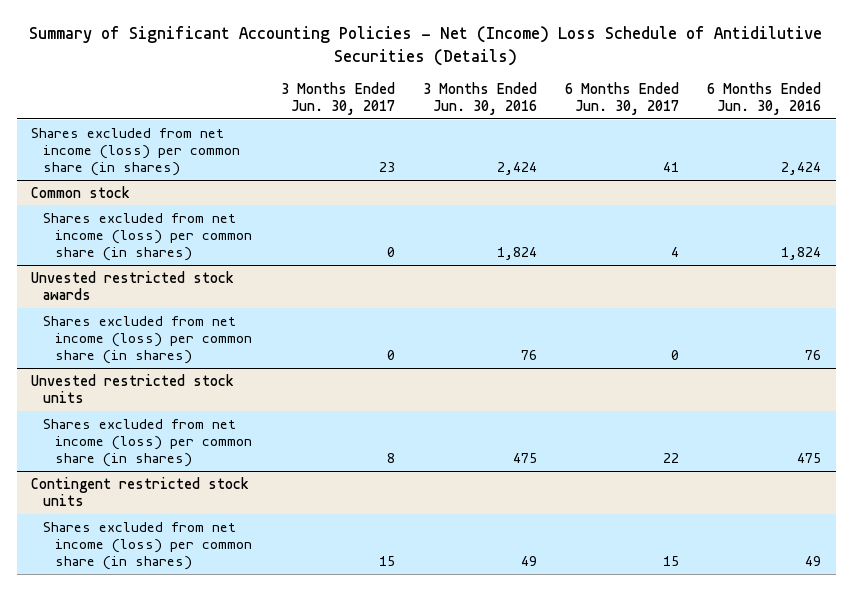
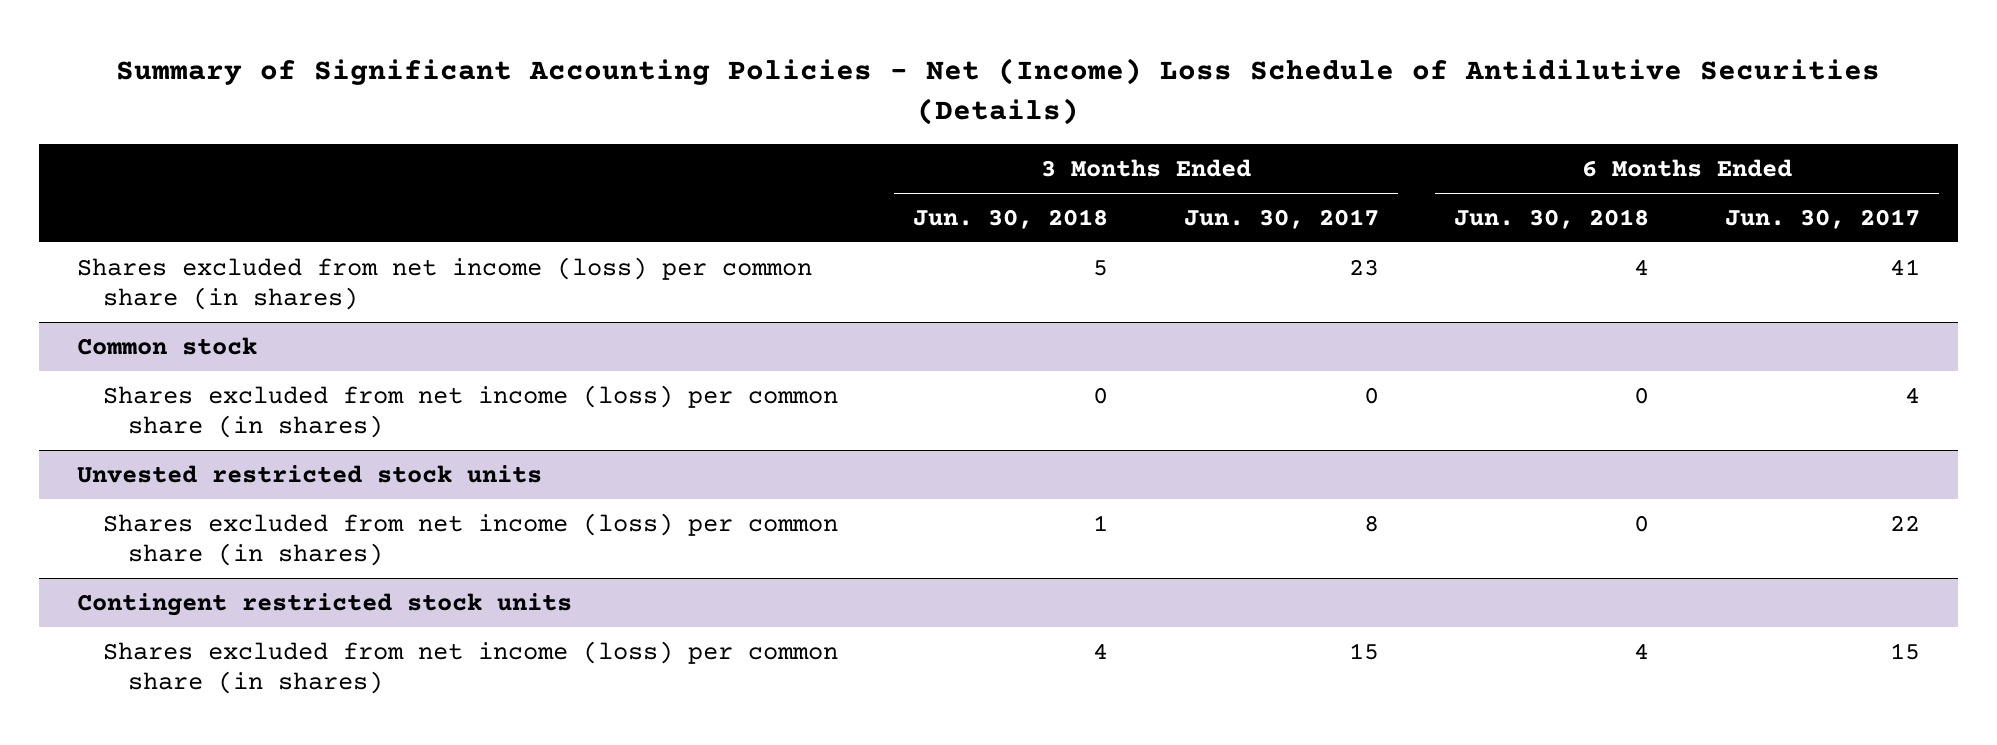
[422,81,537,116] 3 Months Ended Jun. 30, 2016 -> none
[707,81,822,116] 6 Months Ended Jun. 30, 2016 -> none
none -> [913,208,1109,229] Jun. 30, 2018
none -> [1454,208,1650,229] Jun. 30, 2018
[31,270,235,301] Unvested restricted stock awards -> none
[43,315,253,365] Shares excluded from net income (loss) per common share (in shares) -> none

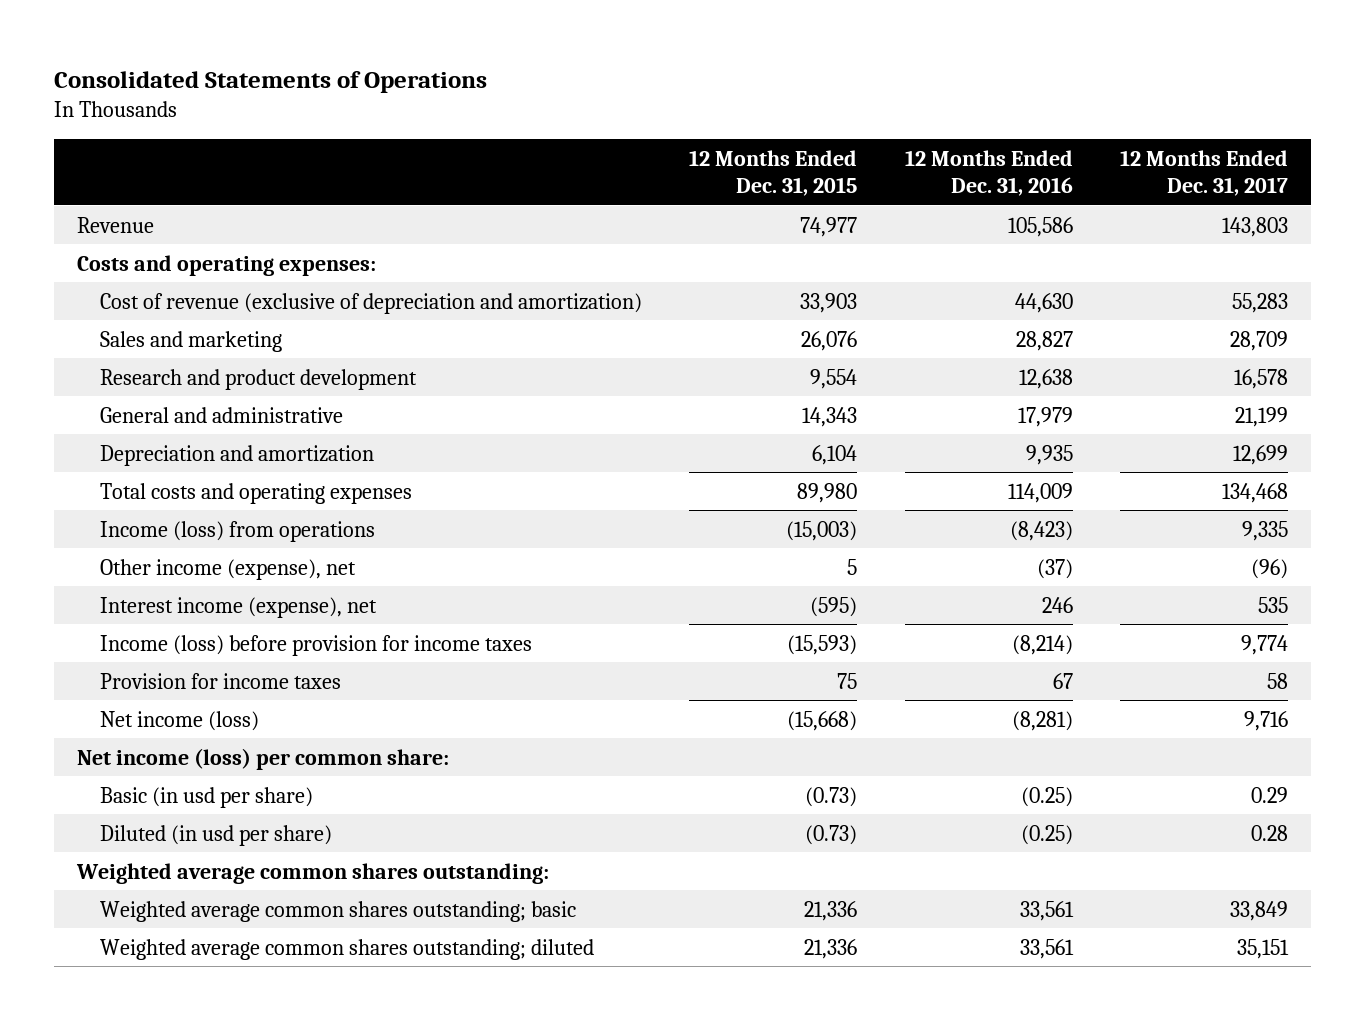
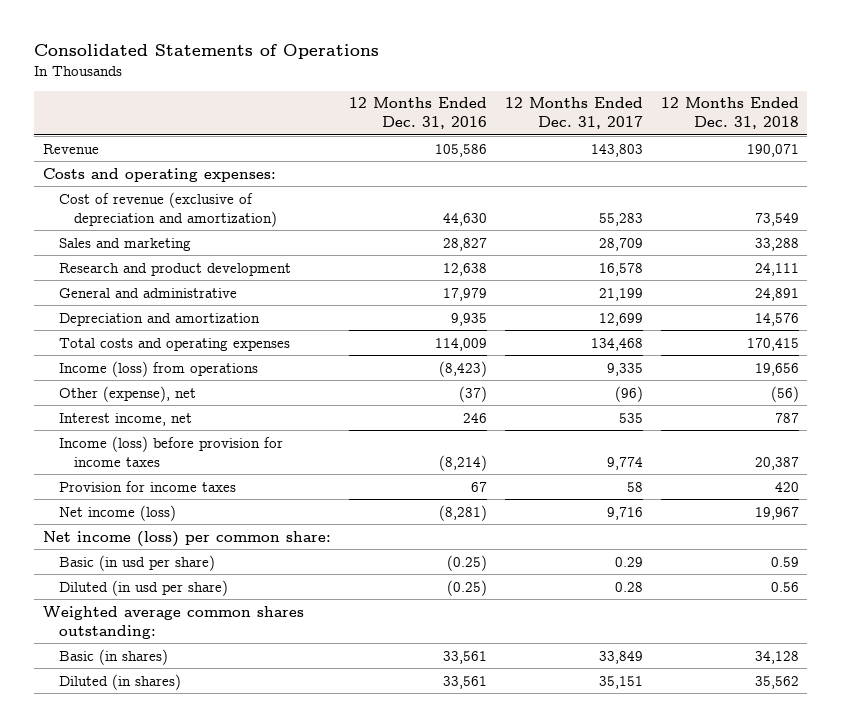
[689,149,858,197] 12 Months Ended Dec. 31, 2015 -> none
none -> [660,97,799,130] 12 Months Ended Dec. 31, 2018
[100,558,357,580] Other income (expense), net -> [58,385,196,402] Other (expense), net
[100,596,378,618] Interest income (expense), net -> [58,412,192,426] Interest income, net
[100,900,577,922] Weighted average common shares outstanding; basic -> [58,648,168,665] Basic (in shares)
[100,938,595,960] Weighted average common shares outstanding; diluted -> [58,673,181,690] Diluted (in shares)

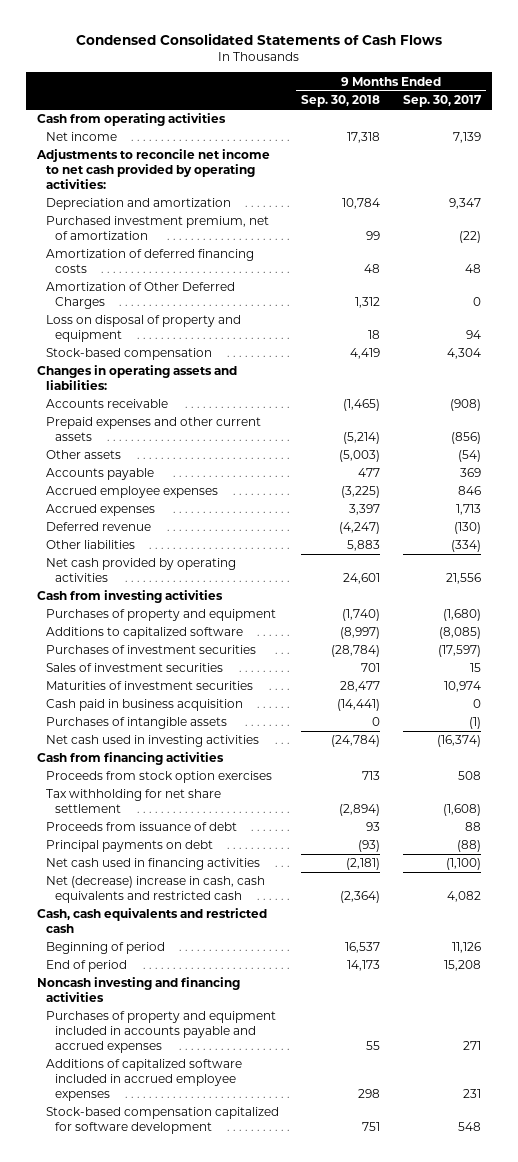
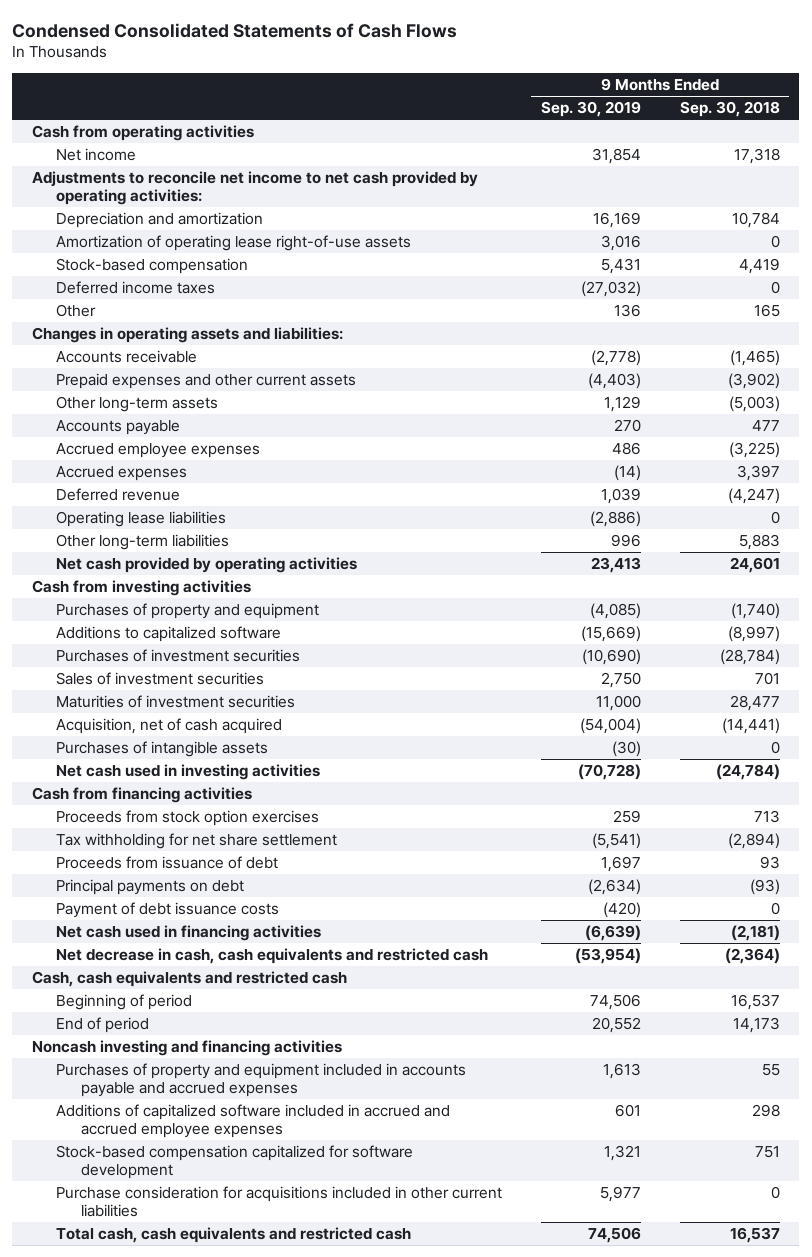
[402,95,482,108] Sep. 30, 2017 -> none
none -> [540,101,641,118] Sep. 30, 2019
[46,216,270,241] Purchased investment premium, net of amortization -> none
[46,249,255,274] Amortization of deferred financing costs -> none
[46,282,236,310] Amortization of Other Deferred Charges -> none
[46,315,242,343] Loss on disposal of property and equipment -> none
none -> [56,235,412,252] Amortization of operating lease right-of-use assets
none -> [56,281,216,295] Deferred income taxes
none -> [56,304,97,318] Other
[343,432,381,445] (5,214) -> [727,373,780,390] (3,902)
[46,450,122,460] Other assets -> [56,396,219,413] Other long-term assets
none -> [56,511,227,528] Operating lease liabilities
[46,540,136,550] Other liabilities -> [56,534,230,551] Other long-term liabilities
[46,699,244,712] Cash paid in business acquisition -> [56,718,283,735] Acquisition, net of cash acquired
none -> [56,902,280,919] Payment of debt issuance costs
[46,876,266,904] Net (decrease) increase in cash, cash equivalents and restricted cash -> [56,948,489,965] Net decrease in cash, cash equivalents and restricted cash
[46,1059,243,1102] Additions of capitalized software included in accrued employee expenses -> [56,1104,451,1139] Additions of capitalized software included in accrued and accrued employee expenses
none -> [56,1186,503,1218] Purchase consideration for acquisitions included in other current liabilities
none -> [56,1227,412,1244] Total cash, cash equivalents and restricted cash

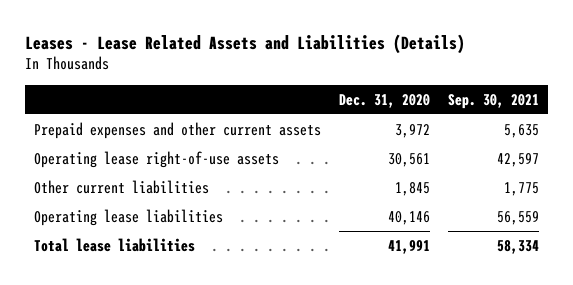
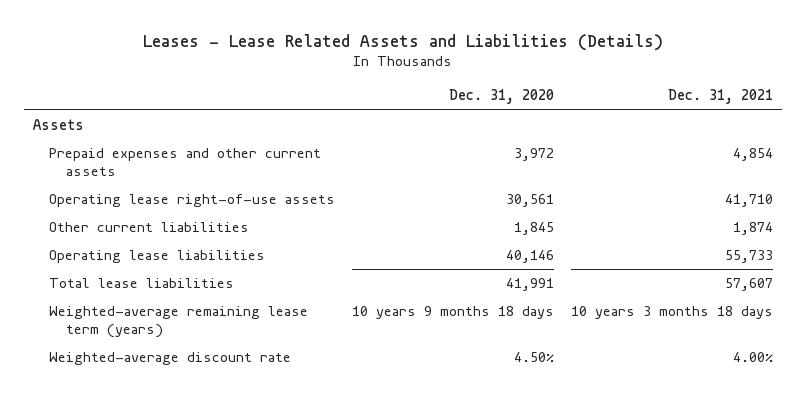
[448,93,540,109] Sep. 30, 2021 -> none
none -> [668,89,774,105] Dec. 31, 2021
none -> [32,119,84,131] Assets
none -> [49,306,309,338] Weighted-average remaining lease term (years)
none -> [49,352,292,366] Weighted-average discount rate

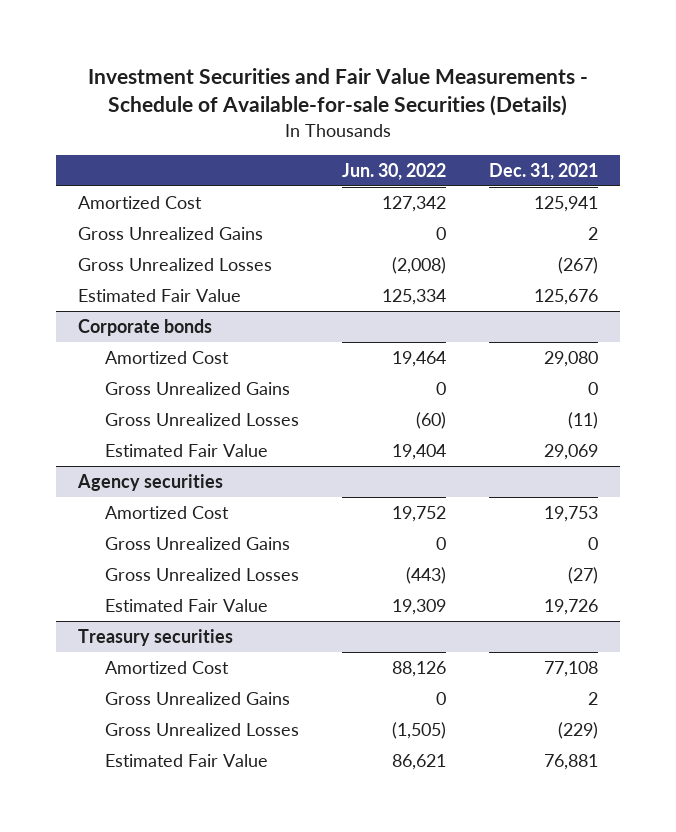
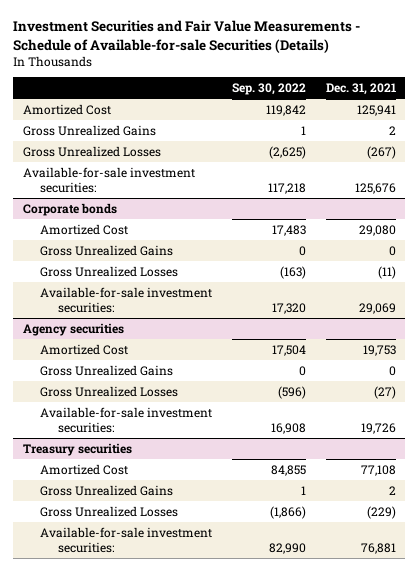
[342,162,447,180] Jun. 30, 2022 -> none
none -> [231,83,306,96] Sep. 30, 2022
[77,288,241,302] Estimated Fair Value -> [22,166,195,193] Available-for-sale investment securities:
[105,443,269,457] Estimated Fair Value -> [40,286,213,313] Available-for-sale investment securities:
[105,598,269,612] Estimated Fair Value -> [40,406,213,433] Available-for-sale investment securities:
[105,753,269,767] Estimated Fair Value -> [40,526,213,553] Available-for-sale investment securities:

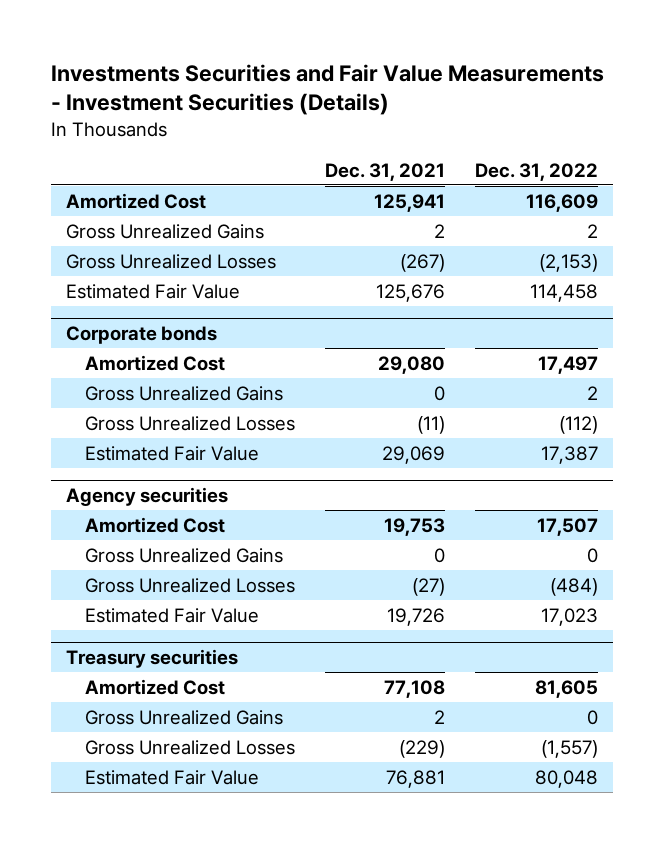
[12,20,360,53] Investment Securities and Fair Value Measurements - Schedule of Available-for-sale Securities (Details) -> [51,63,605,116] Investments Securities and Fair Value Measurements - Investment Securities (Details)
[231,83,306,96] Sep. 30, 2022 -> none
none -> [474,162,598,181] Dec. 31, 2022
[22,166,195,193] Available-for-sale investment securities: -> [66,283,241,299] Estimated Fair Value
[40,286,213,313] Available-for-sale investment securities: -> [84,445,259,461] Estimated Fair Value
[40,406,213,433] Available-for-sale investment securities: -> [84,607,259,623] Estimated Fair Value
[40,526,213,553] Available-for-sale investment securities: -> [84,769,259,785] Estimated Fair Value

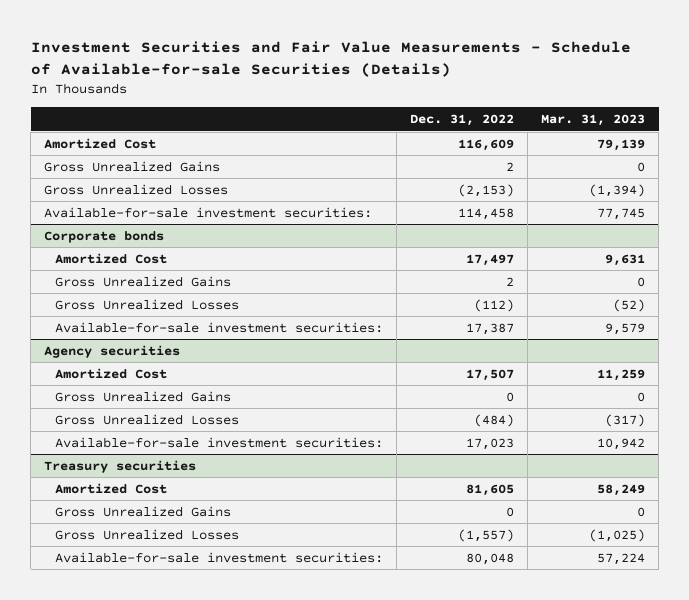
[51,63,605,116] Investments Securities and Fair Value Measurements - Investment Securities (Details) -> [30,41,631,78] Investment Securities and Fair Value Measurements - Schedule of Available-for-sale Securities (Details)
[324,162,445,181] Dec. 31, 2021 -> none
none -> [541,114,646,127] Mar. 31, 2023
[66,283,241,299] Estimated Fair Value -> [44,206,373,218] Available-for-sale investment securities:
[84,445,259,461] Estimated Fair Value -> [55,321,384,333] Available-for-sale investment securities:
[84,607,259,623] Estimated Fair Value -> [55,436,384,448] Available-for-sale investment securities:
[84,769,259,785] Estimated Fair Value -> [55,551,384,563] Available-for-sale investment securities:

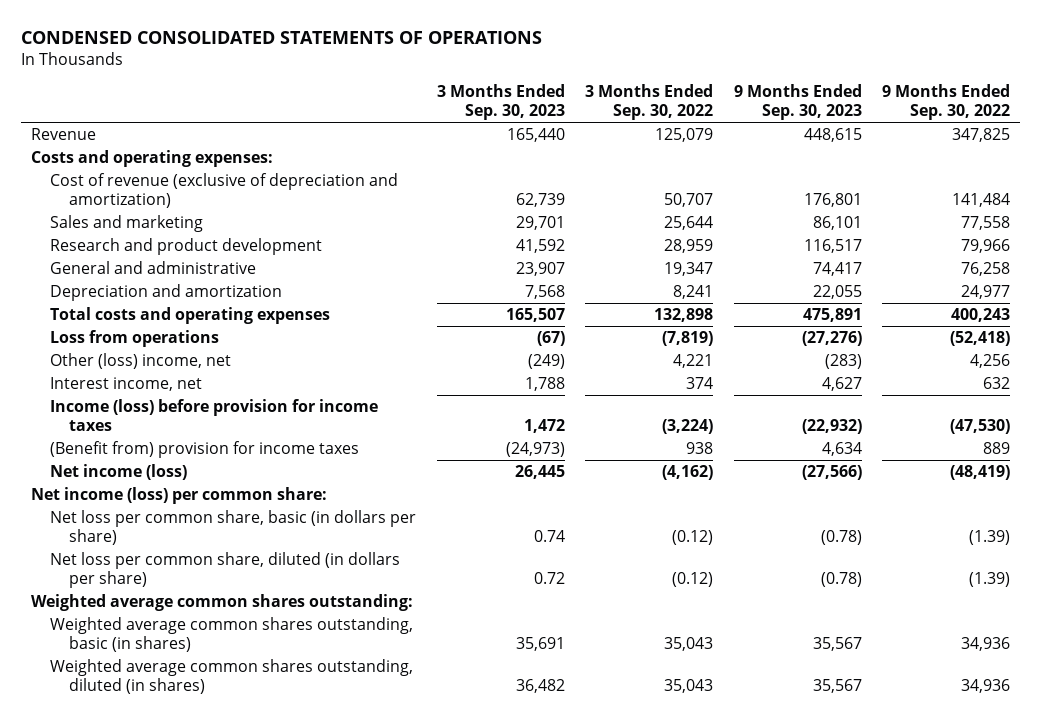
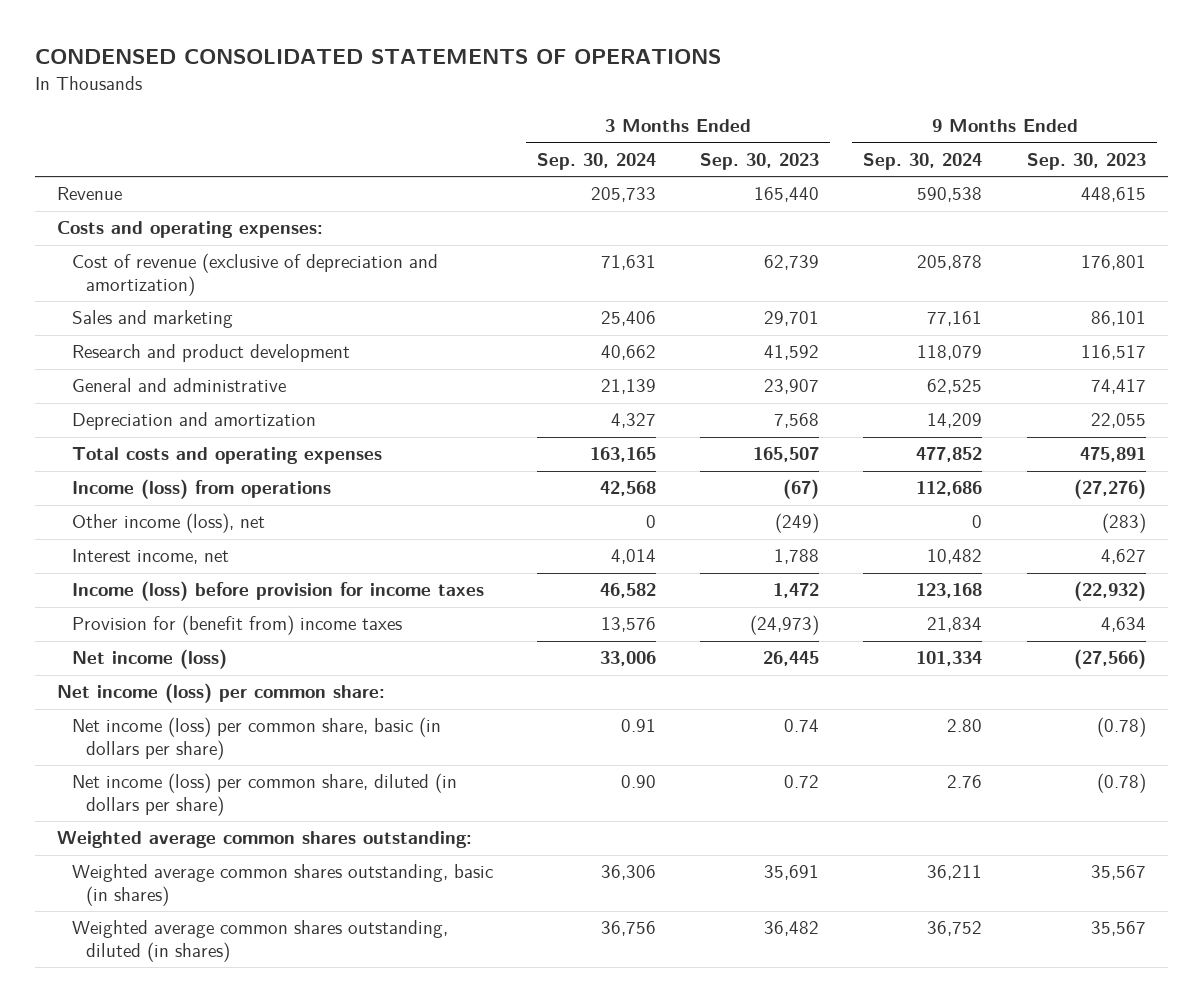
[585,84,714,121] 3 Months Ended Sep. 30, 2022 -> none
[882,84,1011,121] 9 Months Ended Sep. 30, 2022 -> none
none -> [536,152,656,170] Sep. 30, 2024
none -> [863,152,983,170] Sep. 30, 2024
[50,330,220,348] Loss from operations -> [71,479,331,500] Income (loss) from operations
[50,353,232,370] Other (loss) income, net -> [71,513,265,534] Other income (loss), net
[50,441,360,459] (Benefit from) provision for income taxes -> [71,615,402,636] Provision for (benefit from) income taxes
[50,510,417,545] Net loss per common share, basic (in dollars per share) -> [71,717,441,760] Net income (loss) per common share, basic (in dollars per share)
[50,552,401,588] Net loss per common share, diluted (in dollars per share) -> [71,773,457,816] Net income (loss) per common share, diluted (in dollars per share)

